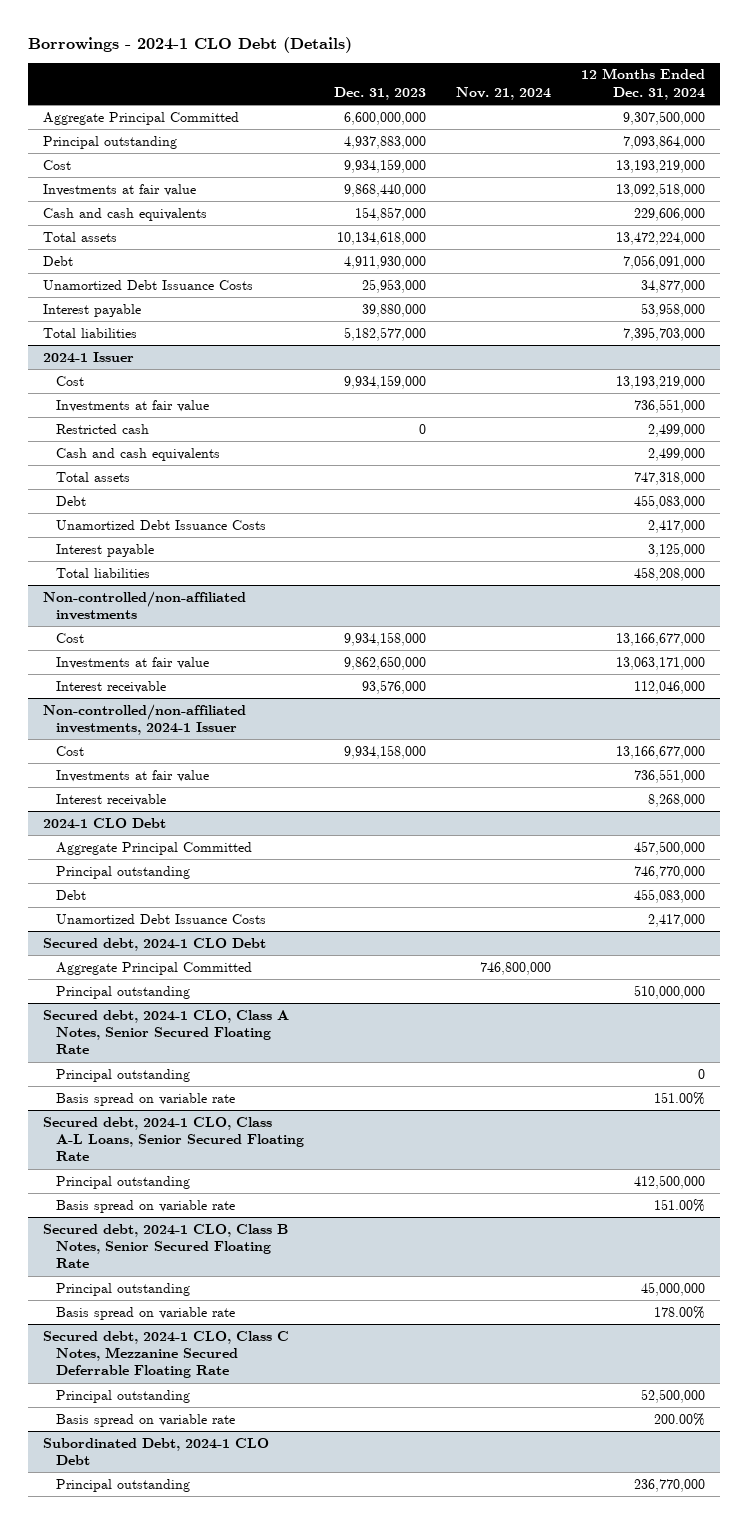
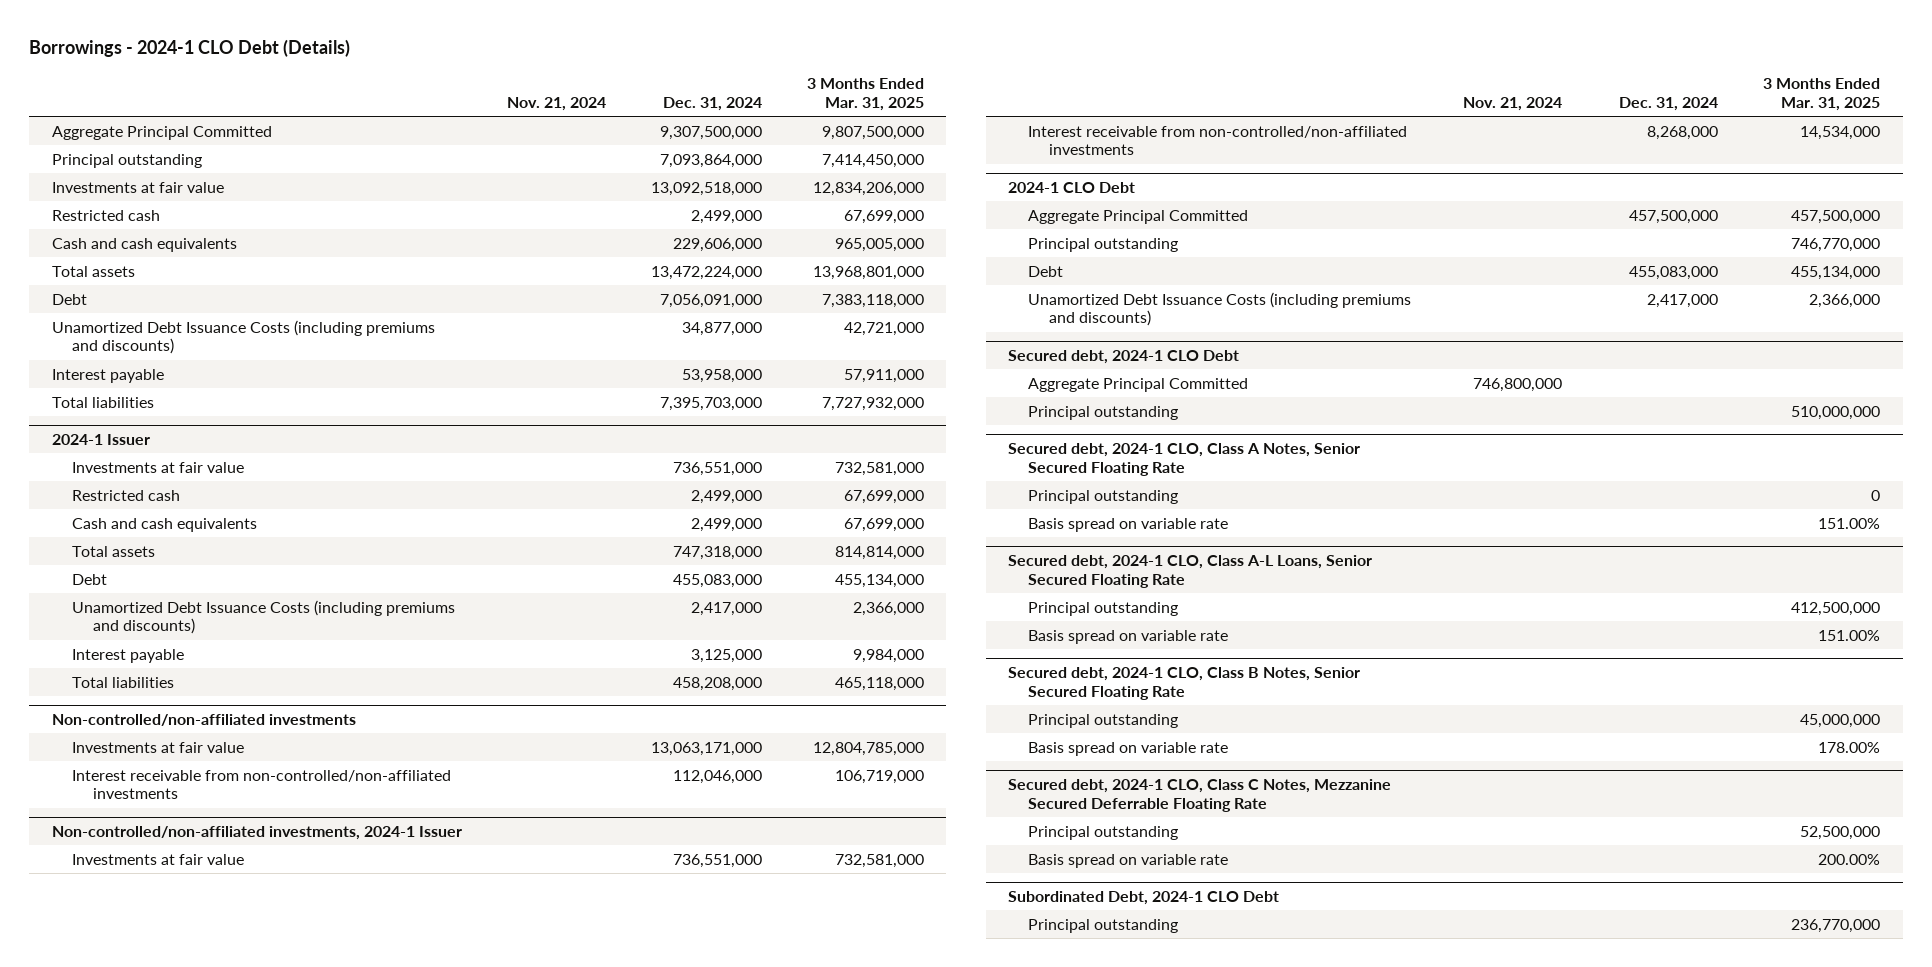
[333,86,426,100] Dec. 31, 2023 -> none
[580,68,705,100] 12 Months Ended Dec. 31, 2024 -> none
none -> [662,96,762,111] Dec. 31, 2024
none -> [806,78,924,111] 3 Months Ended Mar. 31, 2025
[43,159,72,170] Cost -> none
none -> [51,209,160,221] Restricted cash
[43,279,254,290] Unamortized Debt Issuance Costs -> [51,319,435,355] Unamortized Debt Issuance Costs (including premiums and discounts)
[55,375,84,386] Cost -> none
[55,519,266,530] Unamortized Debt Issuance Costs -> [72,599,456,635] Unamortized Debt Issuance Costs (including premiums and discounts)
[55,632,84,643] Cost -> none
[55,680,166,693] Interest receivable -> [72,769,452,800] Interest receivable from non-controlled/non-affiliated investments
[55,745,84,756] Cost -> none
[55,793,166,806] Interest receivable -> [1028,125,1408,156] Interest receivable from non-controlled/non-affiliated investments
[55,913,266,924] Unamortized Debt Issuance Costs -> [1028,291,1412,327] Unamortized Debt Issuance Costs (including premiums and discounts)

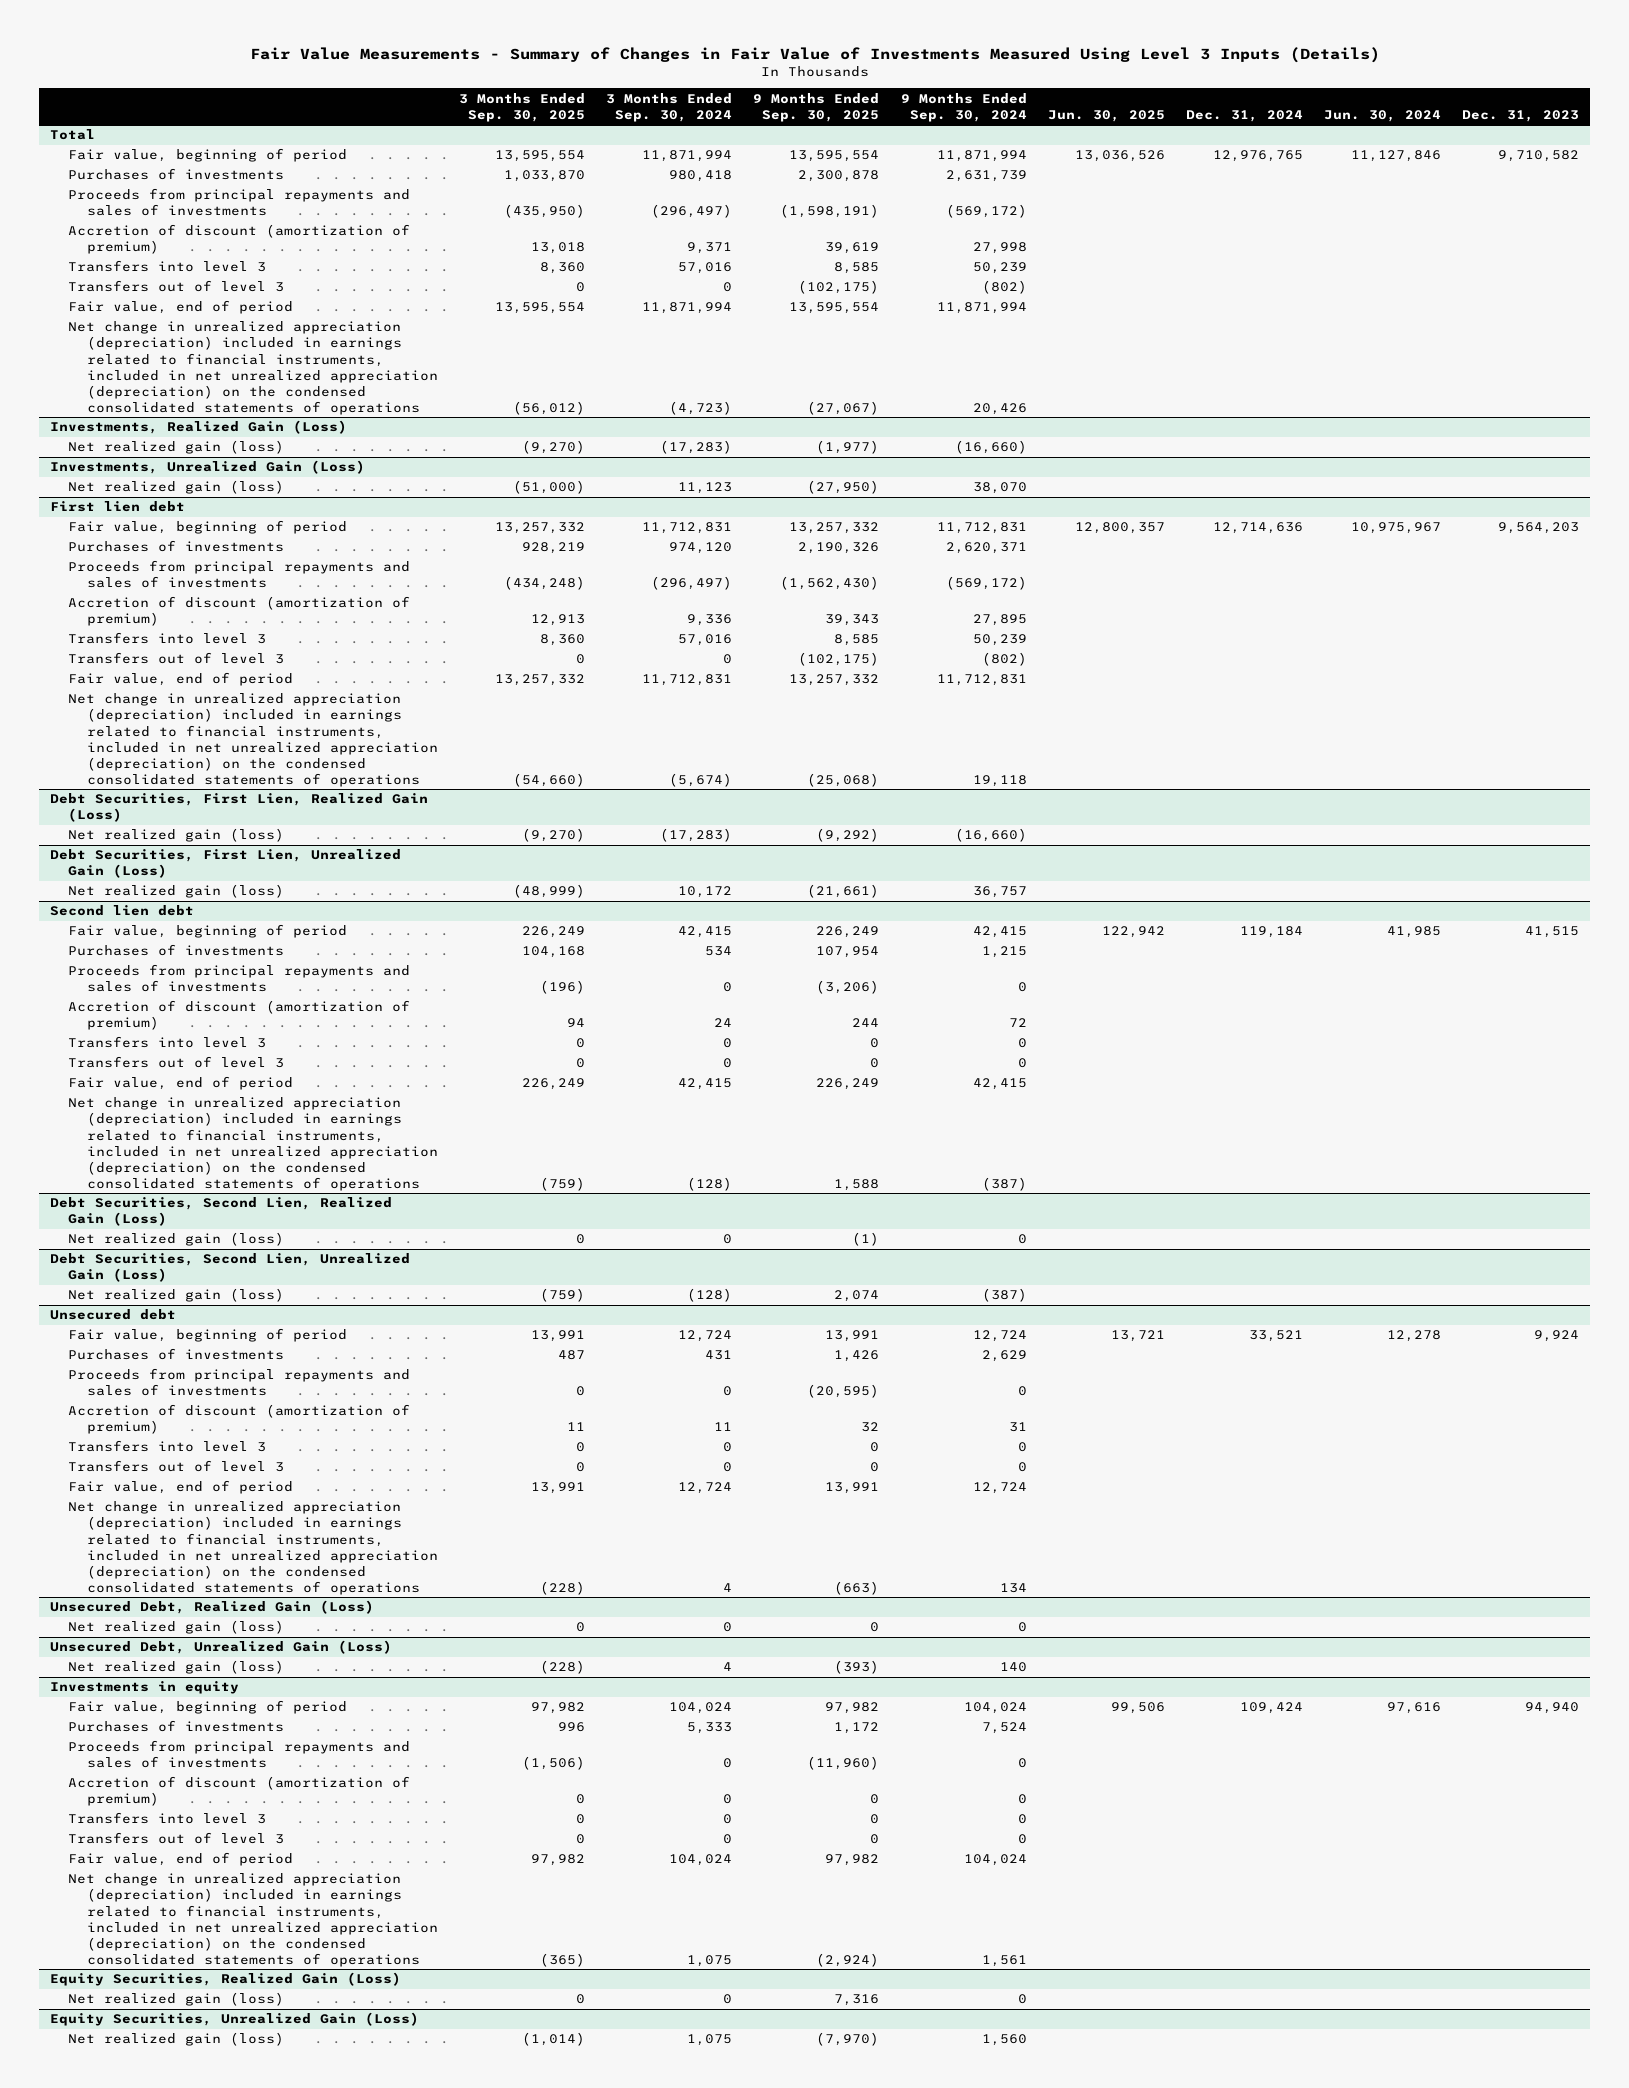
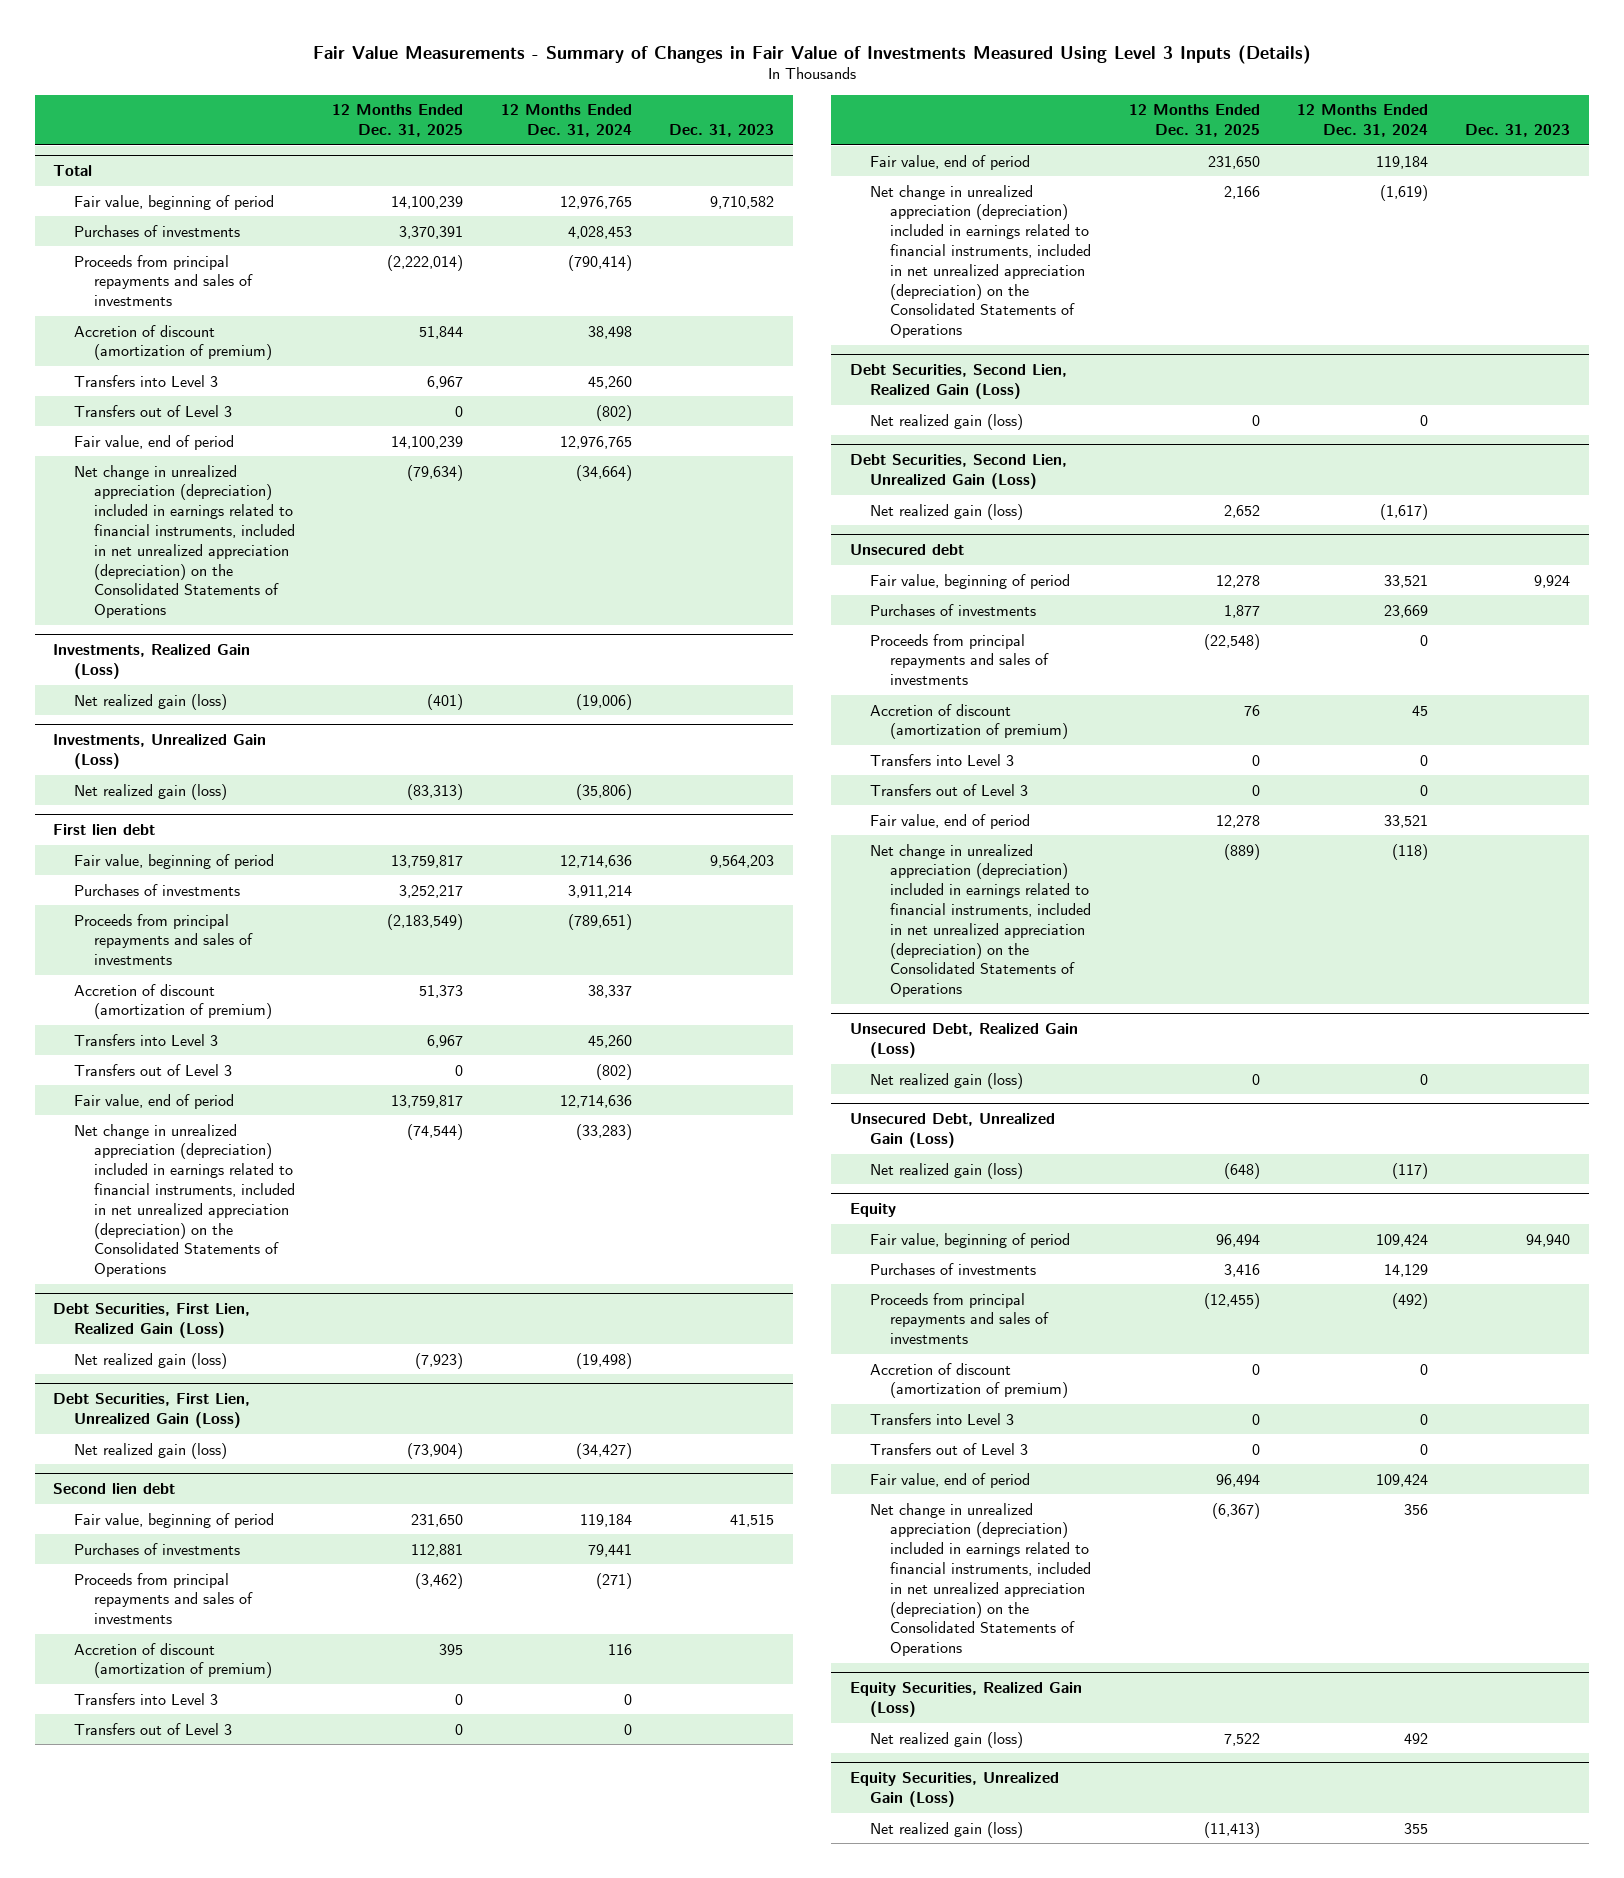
[459,92,586,122] 3 Months Ended Sep. 30, 2025 -> none
[606,92,733,122] 3 Months Ended Sep. 30, 2024 -> none
[753,92,880,122] 9 Months Ended Sep. 30, 2025 -> none
[900,92,1027,122] 9 Months Ended Sep. 30, 2024 -> none
[1047,109,1165,122] Jun. 30, 2025 -> none
[1185,109,1303,122] Dec. 31, 2024 -> none
[1324,109,1442,122] Jun. 30, 2024 -> none
none -> [332,104,464,138] 12 Months Ended Dec. 31, 2025
none -> [500,104,632,138] 12 Months Ended Dec. 31, 2024
[68,260,267,273] Transfers into level 3 -> [73,374,218,387] Transfers into Level 3
[68,280,285,293] Transfers out of level 3 -> [73,404,232,417] Transfers out of Level 3
[68,321,439,415] Net change in unrealized appreciation (depreciation) included in earnings related to financial instruments, included in net unrealized appreciation (depreciation) on the condensed consolidated statements of operations -> [73,464,295,619] Net change in unrealized appreciation (depreciation) included in earnings related to financial instruments, included in net unrealized appreciation (depreciation) on the Consolidated Statements of Operations
[68,632,267,645] Transfers into level 3 -> [73,1033,218,1046] Transfers into Level 3
[68,652,285,665] Transfers out of level 3 -> [73,1063,232,1076] Transfers out of Level 3
[68,693,439,787] Net change in unrealized appreciation (depreciation) included in earnings related to financial instruments, included in net unrealized appreciation (depreciation) on the condensed consolidated statements of operations -> [73,1123,295,1278] Net change in unrealized appreciation (depreciation) included in earnings related to financial instruments, included in net unrealized appreciation (depreciation) on the Consolidated Statements of Operations
[68,1036,267,1049] Transfers into level 3 -> [73,1692,218,1705] Transfers into Level 3
[68,1056,285,1069] Transfers out of level 3 -> [73,1722,232,1735] Transfers out of Level 3
[68,1097,439,1191] Net change in unrealized appreciation (depreciation) included in earnings related to financial instruments, included in net unrealized appreciation (depreciation) on the condensed consolidated statements of operations -> [869,184,1092,339] Net change in unrealized appreciation (depreciation) included in earnings related to financial instruments, included in net unrealized appreciation (depreciation) on the Consolidated Statements of Operations
[68,1440,267,1453] Transfers into level 3 -> [869,753,1014,766] Transfers into Level 3
[68,1460,285,1473] Transfers out of level 3 -> [869,783,1028,796] Transfers out of Level 3
[68,1501,439,1595] Net change in unrealized appreciation (depreciation) included in earnings related to financial instruments, included in net unrealized appreciation (depreciation) on the condensed consolidated statements of operations -> [869,843,1092,998] Net change in unrealized appreciation (depreciation) included in earnings related to financial instruments, included in net unrealized appreciation (depreciation) on the Consolidated Statements of Operations
[49,1681,239,1695] Investments in equity -> [849,1203,896,1218] Equity
[68,1812,267,1825] Transfers into level 3 -> [869,1412,1014,1425] Transfers into Level 3
[68,1832,285,1845] Transfers out of level 3 -> [869,1442,1028,1455] Transfers out of Level 3
[68,1873,439,1967] Net change in unrealized appreciation (depreciation) included in earnings related to financial instruments, included in net unrealized appreciation (depreciation) on the condensed consolidated statements of operations -> [869,1502,1092,1657] Net change in unrealized appreciation (depreciation) included in earnings related to financial instruments, included in net unrealized appreciation (depreciation) on the Consolidated Statements of Operations

